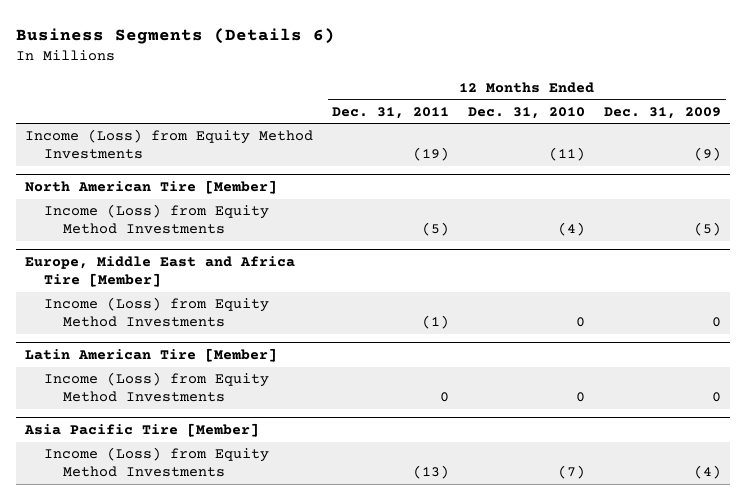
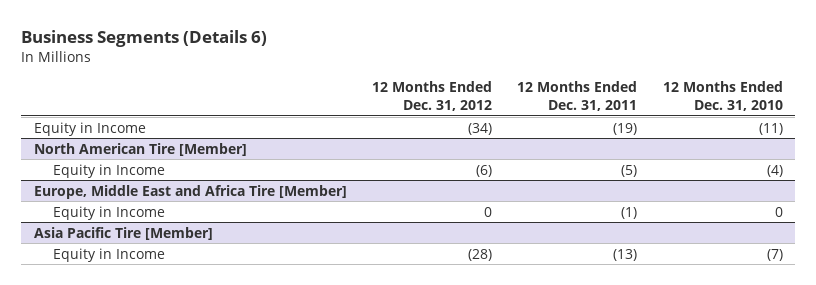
[603,106,721,119] Dec. 31, 2009 -> none
none -> [371,81,492,112] 12 Months Ended Dec. 31, 2012
[25,129,314,160] Income (Loss) from Equity Method Investments -> [33,121,146,136] Equity in Income
[44,204,270,235] Income (Loss) from Equity Method Investments -> [53,163,166,178] Equity in Income
[25,348,278,363] Latin American Tire [Member] -> none
[44,372,270,403] Income (Loss) from Equity Method Investments -> none
[44,297,270,328] Income (Loss) from Equity Method Investments -> [53,205,166,220] Equity in Income
[44,447,270,478] Income (Loss) from Equity Method Investments -> [53,247,166,262] Equity in Income

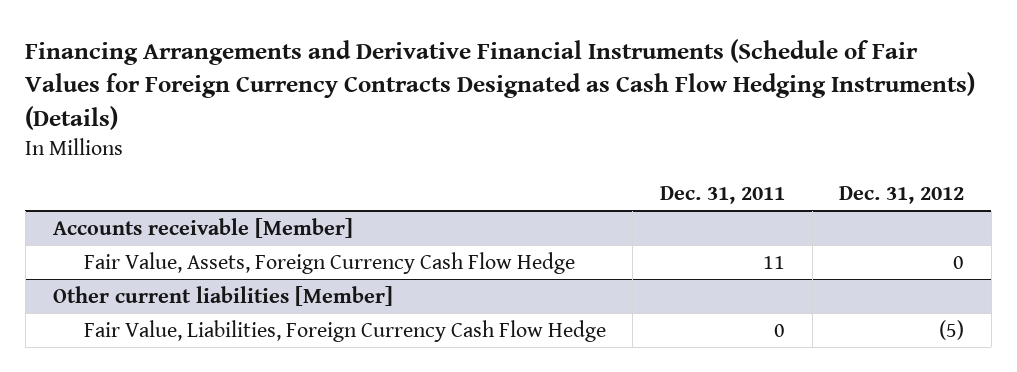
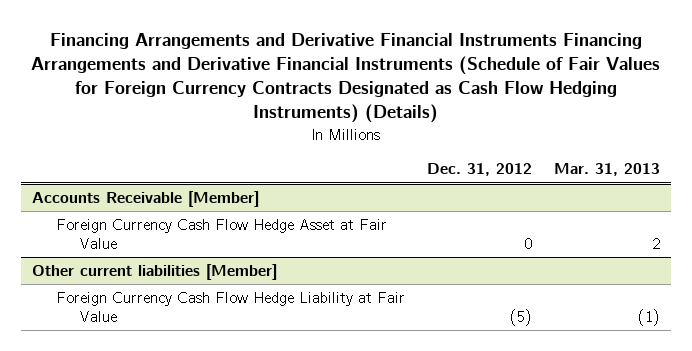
[25,38,976,130] Financing Arrangements and Derivative Financial Instruments (Schedule of Fair Values for Foreign Currency Contracts Designated as Cash Flow Hedging Instruments) (Details) -> [31,32,661,124] Financing Arrangements and Derivative Financial Instruments Financing Arrangements and Derivative Financial Instruments (Schedule of Fair Values for Foreign Currency Contracts Designated as Cash Flow Hedging Instruments) (Details)
[659,185,785,204] Dec. 31, 2011 -> none
none -> [554,163,661,177] Mar. 31, 2013
[52,217,353,238] Accounts receivable [Member] -> [32,191,260,208] Accounts Receivable [Member]
[83,251,575,274] Fair Value, Assets, Foreign Currency Cash Flow Hedge -> [55,219,387,249] Foreign Currency Cash Flow Hedge Asset at Fair Value
[83,319,606,342] Fair Value, Liabilities, Foreign Currency Cash Flow Hedge -> [55,292,405,322] Foreign Currency Cash Flow Hedge Liability at Fair Value

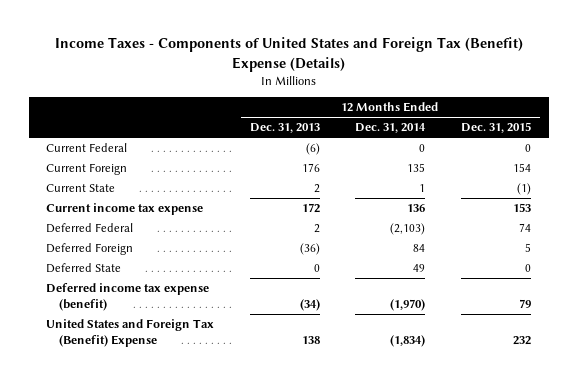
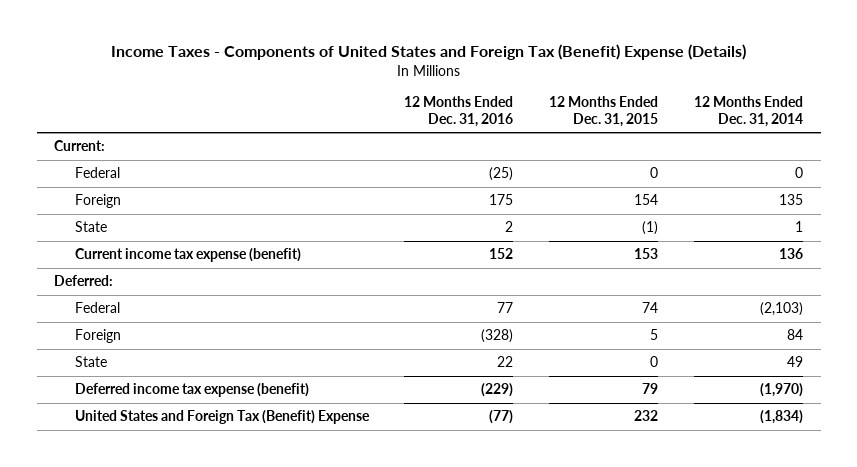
[249,123,320,134] Dec. 31, 2013 -> none
none -> [404,96,514,127] 12 Months Ended Dec. 31, 2016
none -> [54,140,106,152] Current:
[46,143,128,153] Current Federal -> [74,167,120,179] Federal
[46,163,128,176] Current Foreign -> [74,194,121,209] Foreign
[46,184,116,193] Current State -> [74,221,107,233] State
[46,203,204,216] Current income tax expense -> [74,248,301,263] Current income tax expense (benefit)
none -> [54,275,114,287] Deferred:
[46,223,134,234] Deferred Federal -> [74,302,120,314] Federal
[46,243,134,256] Deferred Foreign -> [74,329,121,344] Foreign
[46,263,122,274] Deferred State -> [74,356,107,368] State

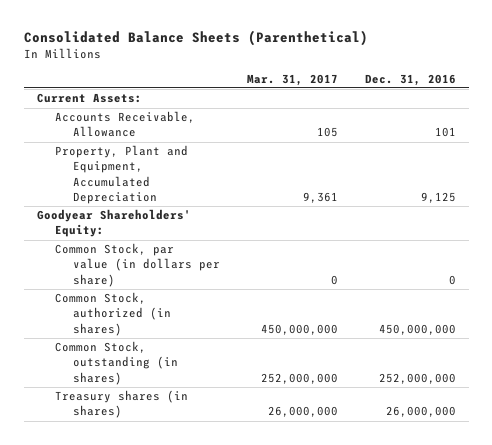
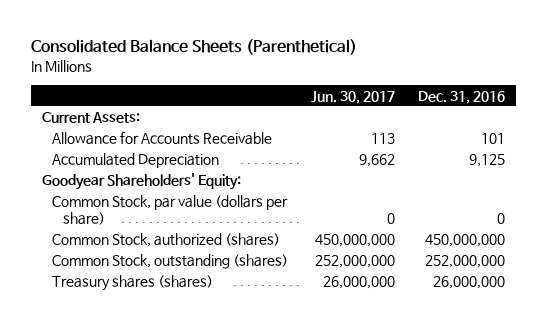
[246,73,338,86] Mar. 31, 2017 -> none
none -> [311,90,396,104] Jun. 30, 2017
[54,111,195,138] Accounts Receivable, Allowance -> [52,131,273,146] Allowance for Accounts Receivable
[54,145,188,204] Property, Plant and Equipment, Accumulated Depreciation -> [52,153,220,169] Accumulated Depreciation
[54,243,220,287] Common Stock, par value (in dollars per share) -> [52,195,289,226] Common Stock, par value (dollars per share)
[54,292,171,336] Common Stock, authorized (in shares) -> [52,233,281,248] Common Stock, authorized (shares)
[54,341,178,385] Common Stock, outstanding (in shares) -> [52,254,289,270] Common Stock, outstanding (shares)
[54,390,188,419] Treasury shares (in shares) -> [52,275,214,292] Treasury shares (shares)

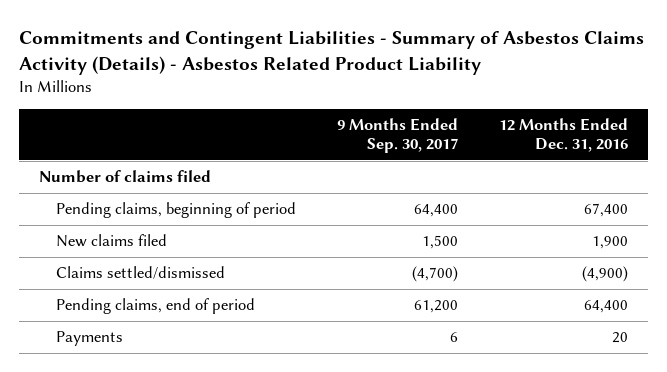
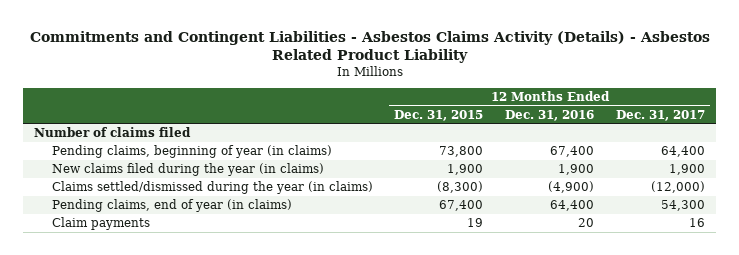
[18,31,644,75] Commitments and Contingent Liabilities - Summary of Asbestos Claims Activity (Details) - Asbestos Related Product Liability -> [29,30,710,64] Commitments and Contingent Liabilities - Asbestos Claims Activity (Details) - Asbestos Related Product Liability
[336,117,458,154] 9 Months Ended Sep. 30, 2017 -> none
none -> [394,109,484,121] Dec. 31, 2015
none -> [615,109,705,121] Dec. 31, 2017
[55,202,296,219] Pending claims, beginning of period -> [51,145,332,159] Pending claims, beginning of year (in claims)
[55,234,167,248] New claims filed -> [51,163,324,177] New claims filed during the year (in claims)
[55,266,225,280] Claims settled/dismissed -> [51,181,373,195] Claims settled/dismissed during the year (in claims)
[55,298,255,315] Pending claims, end of period -> [51,199,292,213] Pending claims, end of year (in claims)
[55,331,123,347] Payments -> [51,217,150,231] Claim payments

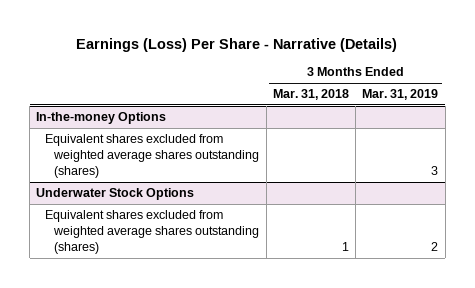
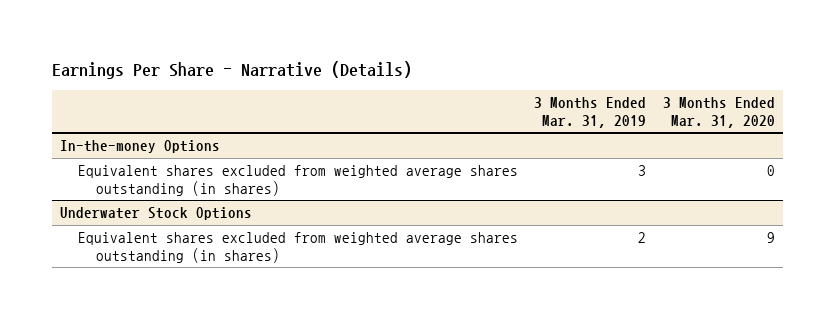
[76,37,398,52] Earnings (Loss) Per Share - Narrative (Details) -> [51,61,412,80] Earnings Per Share - Narrative (Details)
[272,89,349,101] Mar. 31, 2018 -> none
none -> [662,97,775,128] 3 Months Ended Mar. 31, 2020
[45,134,260,179] Equivalent shares excluded from weighted average shares outstanding (shares) -> [77,165,518,196] Equivalent shares excluded from weighted average shares outstanding (in shares)
[45,210,260,255] Equivalent shares excluded from weighted average shares outstanding (shares) -> [77,232,518,263] Equivalent shares excluded from weighted average shares outstanding (in shares)

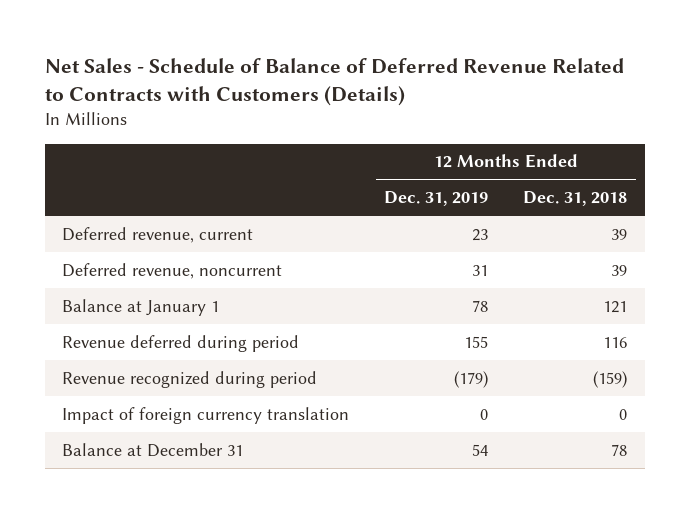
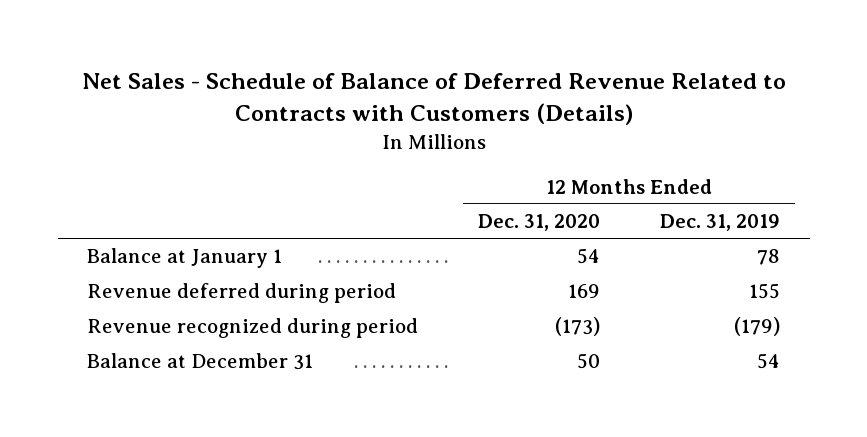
[523,191,628,207] Dec. 31, 2018 -> none
none -> [478,214,601,232] Dec. 31, 2020
[62,226,254,243] Deferred revenue, current -> none
[62,262,283,279] Deferred revenue, noncurrent -> none
[62,406,350,424] Impact of foreign currency translation -> none

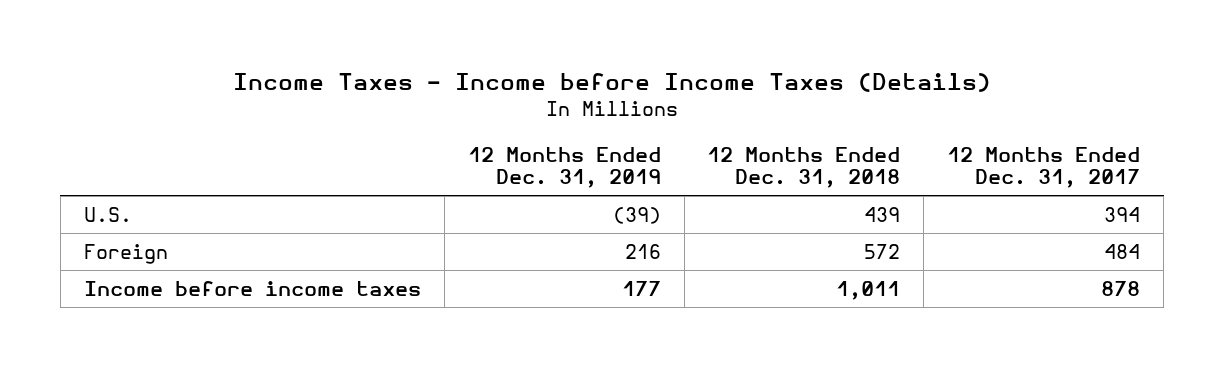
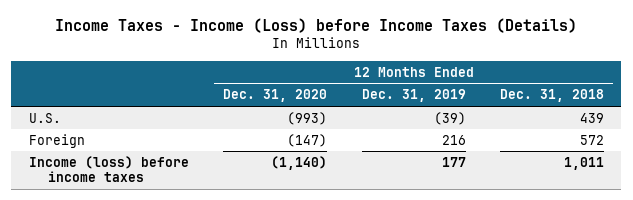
[233,73,992,93] Income Taxes - Income before Income Taxes (Details) -> [55,18,578,34] Income Taxes - Income (Loss) before Income Taxes (Details)
[947,146,1141,188] 12 Months Ended Dec. 31, 2017 -> none
none -> [223,89,328,103] Dec. 31, 2020
[83,280,421,296] Income before income taxes -> [28,155,189,183] Income (loss) before income taxes

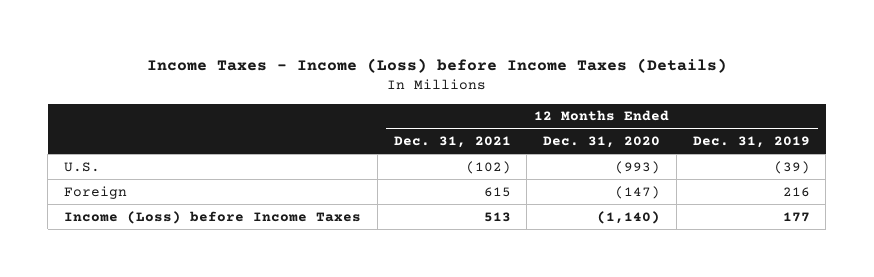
[500,89,605,103] Dec. 31, 2018 -> none
none -> [393,136,511,149] Dec. 31, 2021
[28,155,189,183] Income (loss) before income taxes -> [64,210,362,224] Income (Loss) before Income Taxes

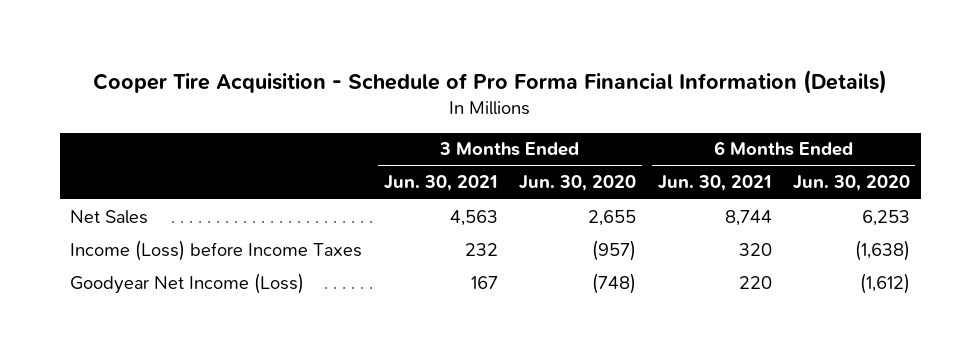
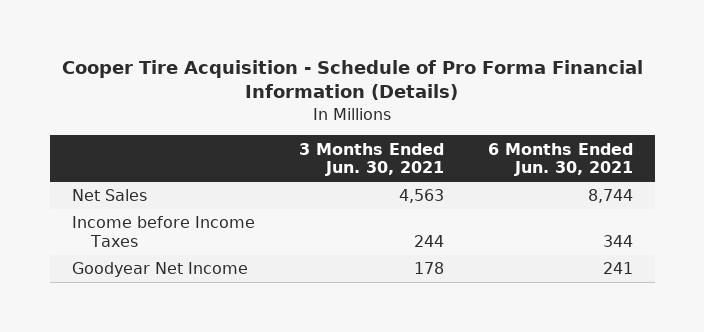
[519,175,637,192] Jun. 30, 2020 -> none
[792,175,910,192] Jun. 30, 2020 -> none
[70,239,363,261] Income (Loss) before Income Taxes -> [71,216,255,247] Income before Income Taxes
[464,242,498,256] 232 -> [413,234,444,247] 244
[738,242,772,256] 320 -> [602,234,633,247] 344
[70,272,305,294] Goodyear Net Income (Loss) -> [71,262,248,278] Goodyear Net Income
[470,275,498,289] 167 -> [413,262,444,275] 178
[738,275,772,289] 220 -> [602,262,633,275] 241

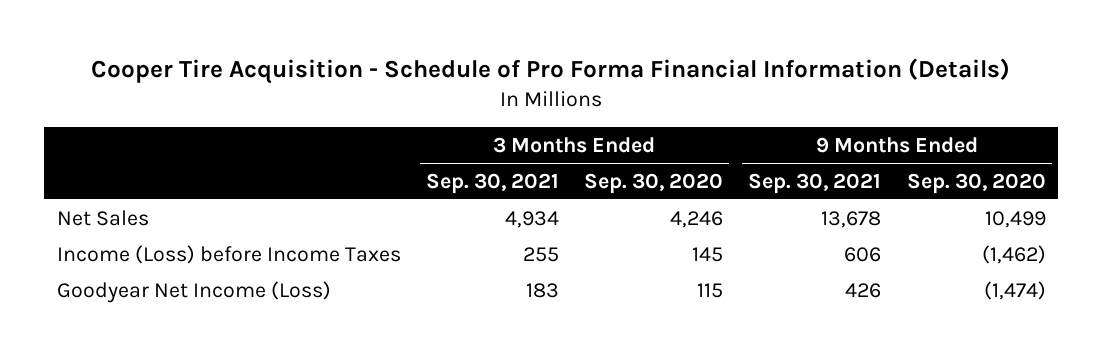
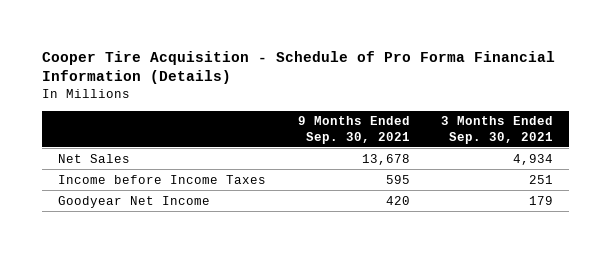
[584,172,724,194] Sep. 30, 2020 -> none
[906,172,1046,194] Sep. 30, 2020 -> none
[56,244,401,264] Income (Loss) before Income Taxes -> [57,174,266,184] Income before Income Taxes
[522,246,559,262] 255 -> [529,174,554,184] 251
[844,246,882,262] 606 -> [385,174,410,184] 595
[56,280,331,303] Goodyear Net Income (Loss) -> [57,195,210,208] Goodyear Net Income
[525,282,559,298] 183 -> [529,195,554,205] 179
[845,282,882,298] 426 -> [385,195,410,205] 420

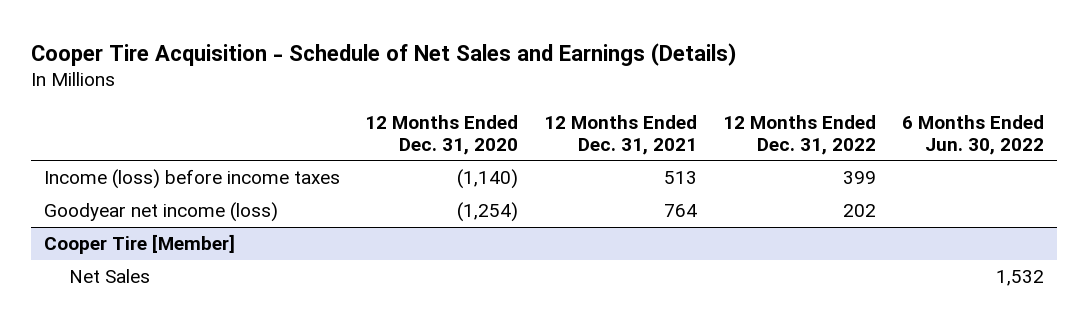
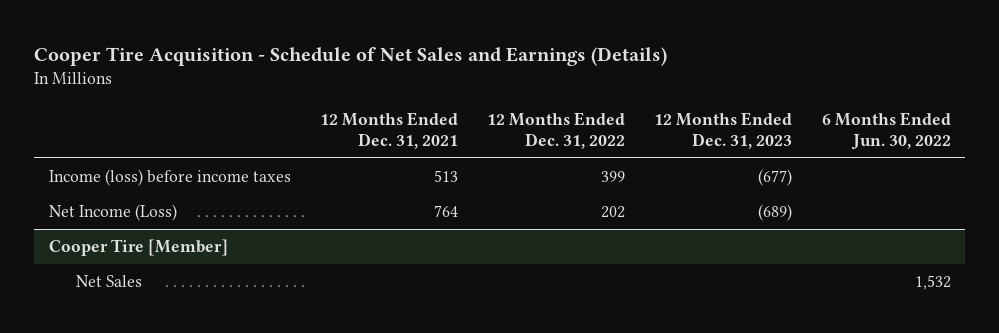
[365,114,519,155] 12 Months Ended Dec. 31, 2020 -> none
none -> [654,111,793,149] 12 Months Ended Dec. 31, 2023
[43,202,278,223] Goodyear net income (loss) -> [48,203,177,221] Net Income (Loss)

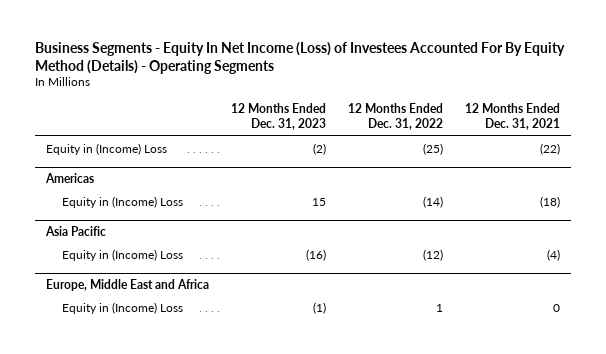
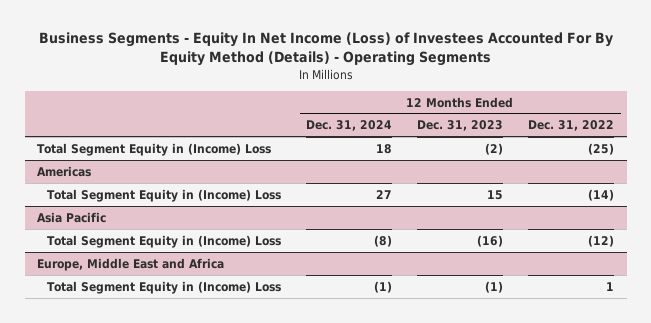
[464,103,560,131] 12 Months Ended Dec. 31, 2021 -> none
none -> [306,120,393,132] Dec. 31, 2024
[45,142,167,155] Equity in (Income) Loss -> [37,142,272,156] Total Segment Equity in (Income) Loss
[62,195,184,208] Equity in (Income) Loss -> [47,188,282,202] Total Segment Equity in (Income) Loss
[62,248,184,261] Equity in (Income) Loss -> [47,234,282,248] Total Segment Equity in (Income) Loss
[62,301,184,314] Equity in (Income) Loss -> [47,280,282,294] Total Segment Equity in (Income) Loss

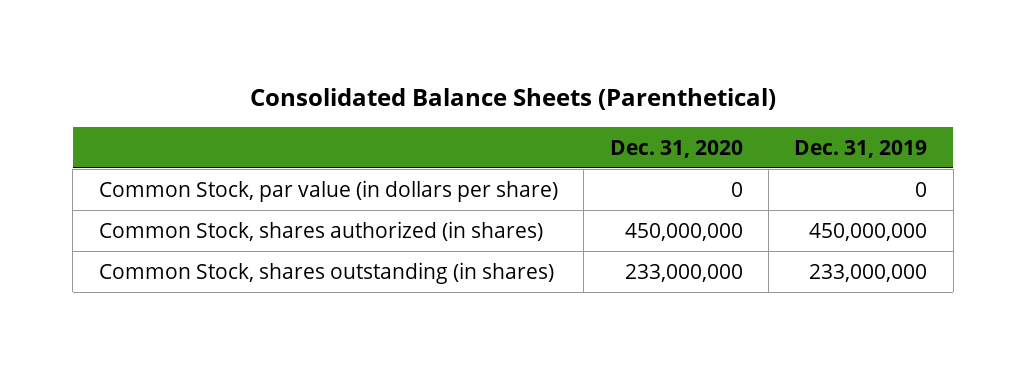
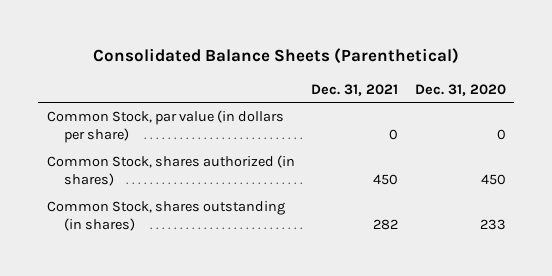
[794,139,928,158] Dec. 31, 2019 -> none
none -> [311,83,399,96] Dec. 31, 2021
[624,222,743,241] 450,000,000 -> [480,174,506,186] 450
[624,263,743,282] 233,000,000 -> [479,219,506,231] 233

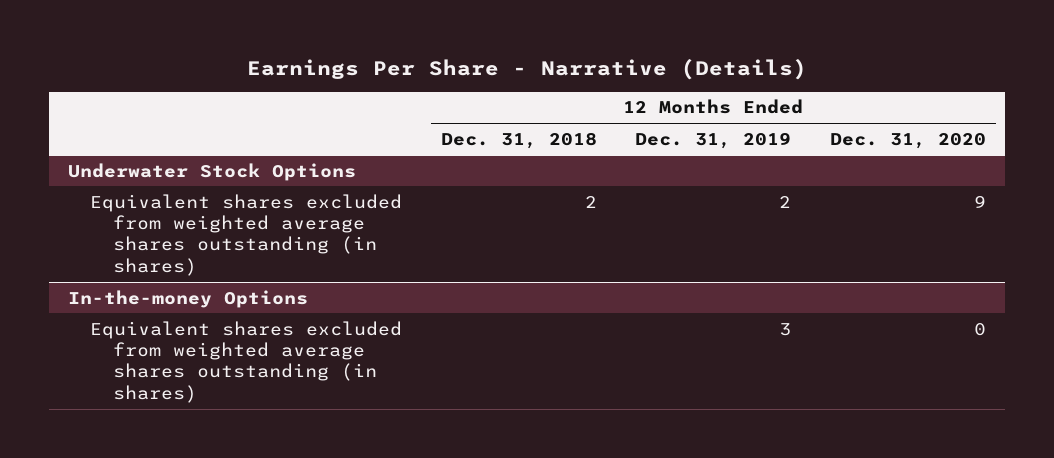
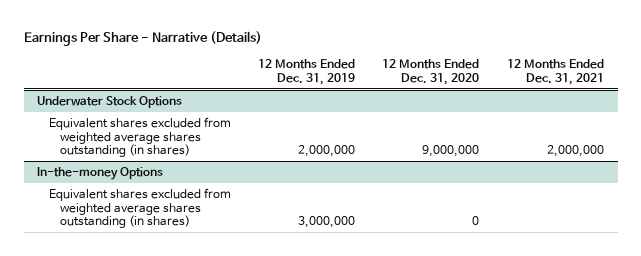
[440,131,597,149] Dec. 31, 2018 -> none
none -> [506,59,604,85] 12 Months Ended Dec. 31, 2021
[779,195,792,208] 2 -> [298,145,356,158] 2,000,000
[973,194,986,208] 9 -> [422,145,480,158] 9,000,000
[779,322,792,336] 3 -> [298,216,356,229] 3,000,000

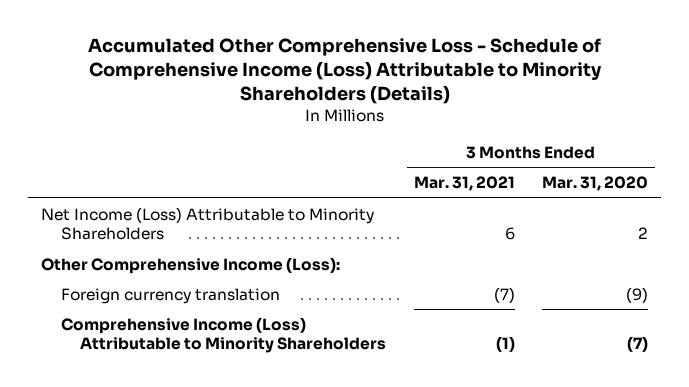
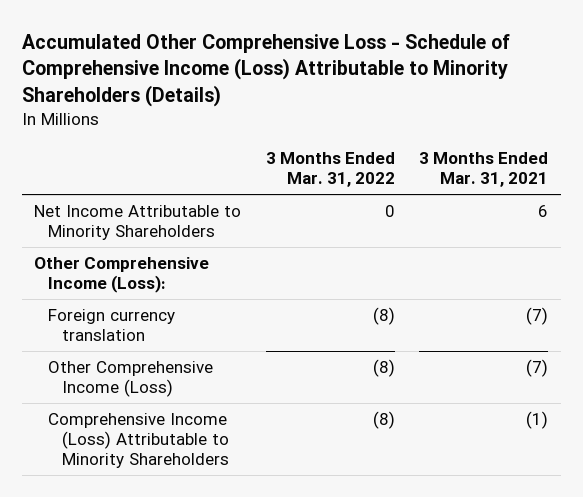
[541,176,648,192] Mar. 31, 2020 -> none
none -> [265,152,395,188] 3 Months Ended Mar. 31, 2022
[41,206,375,241] Net Income (Loss) Attributable to Minority Shareholders -> [34,205,242,240] Net Income Attributable to Minority Shareholders
none -> [48,361,214,397] Other Comprehensive Income (Loss)

